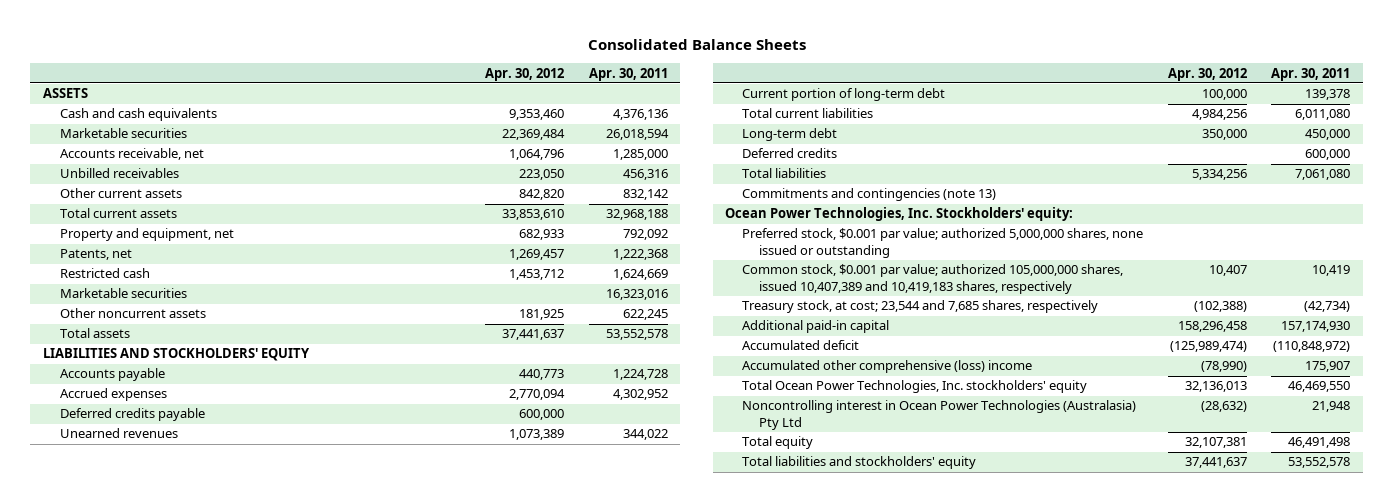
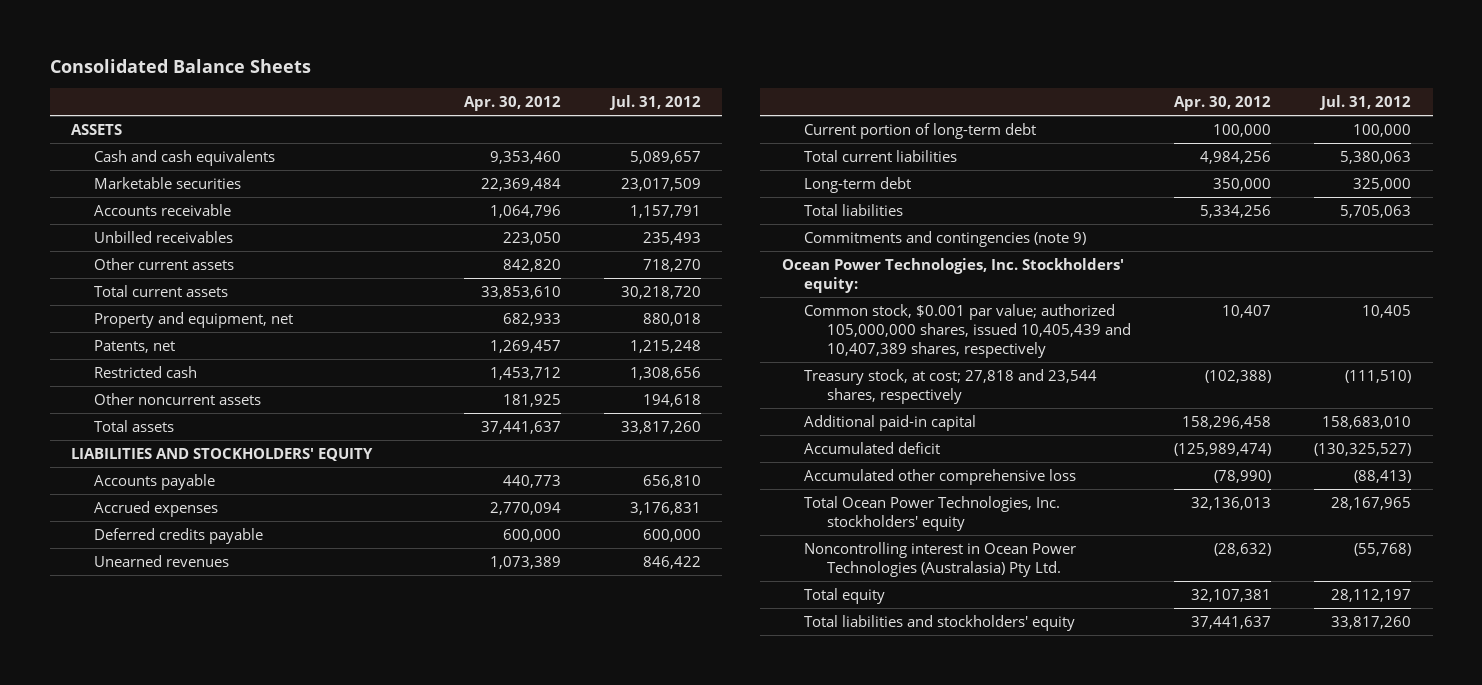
[589,67,669,81] Apr. 30, 2011 -> none
none -> [608,95,701,111] Jul. 31, 2012
[59,148,204,161] Accounts receivable, net -> [93,203,231,216] Accounts receivable
[59,288,187,299] Marketable securities -> none
[742,148,838,159] Deferred credits -> none
[742,188,997,202] Commitments and contingencies (note 13) -> [804,230,1087,247] Commitments and contingencies (note 9)
[742,228,1144,258] Preferred stock, $0.001 par value; authorized 5,000,000 shares, none issued or outstanding -> none
[742,264,1124,294] Common stock, $0.001 par value; authorized 105,000,000 shares, issued 10,407,389 and 10,419,183 shares, respectively -> [804,303,1131,359] Common stock, $0.001 par value; authorized 105,000,000 shares, issued 10,405,439 and 10,407,389 shares, respectively
[742,300,1099,314] Treasury stock, at cost; 23,544 and 7,685 shares, respectively -> [804,368,1098,405] Treasury stock, at cost; 27,818 and 23,544 shares, respectively
[742,360,1033,374] Accumulated other comprehensive (loss) income -> [804,468,1077,485] Accumulated other comprehensive loss
[742,400,1137,430] Noncontrolling interest in Ocean Power Technologies (Australasia) Pty Ltd -> [804,541,1077,578] Noncontrolling interest in Ocean Power Technologies (Australasia) Pty Ltd.

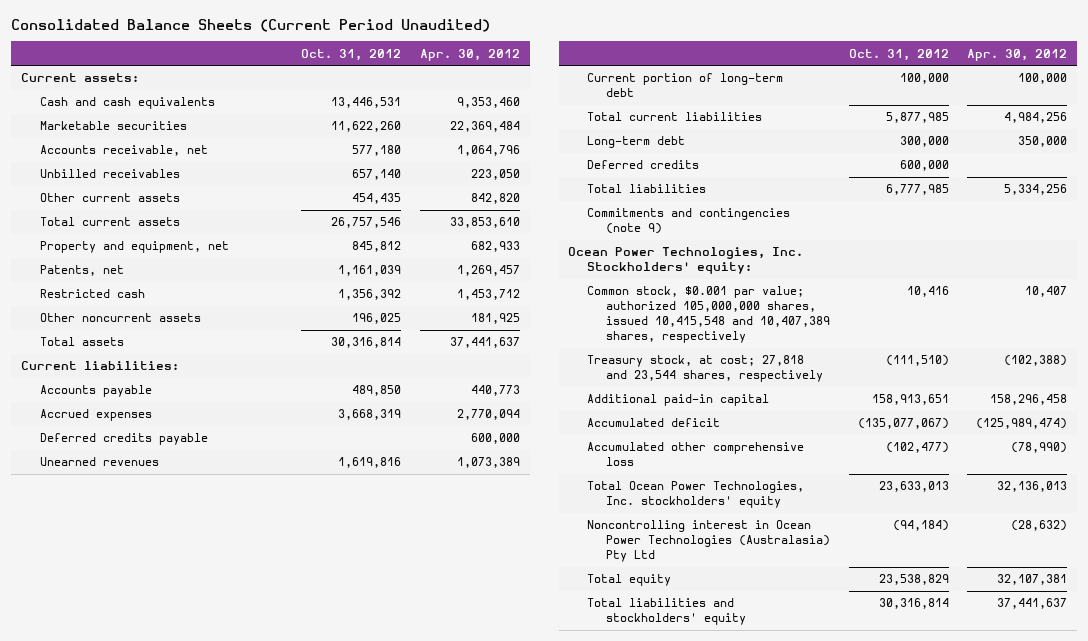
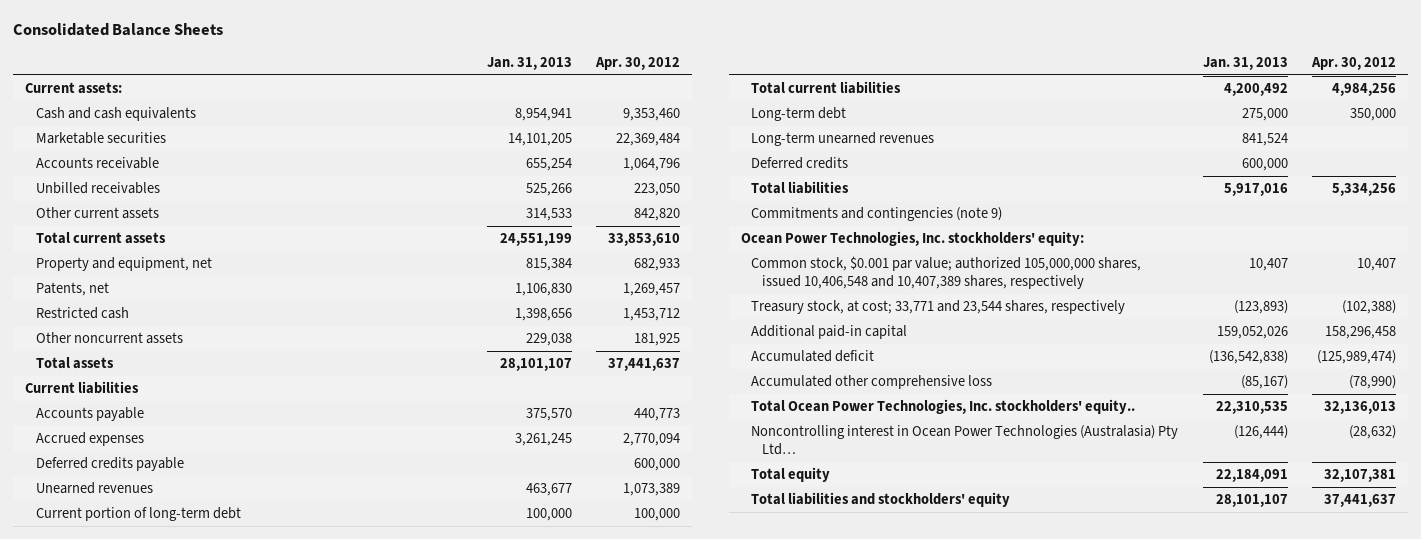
[11,18,491,32] Consolidated Balance Sheets (Current Period Unaudited) -> [13,23,224,37] Consolidated Balance Sheets
[301,48,402,61] Oct. 31, 2012 -> none
none -> [487,57,573,71] Jan. 31, 2013
[39,145,208,157] Accounts receivable, net -> [35,157,159,170] Accounts receivable
[20,361,179,371] Current liabilities: -> [25,381,140,395] Current liabilities
none -> [751,132,935,147] Long-term unearned revenues
[568,247,804,275] Ocean Power Technologies, Inc. Stockholders' equity: -> [740,231,1084,247] Ocean Power Technologies, Inc. stockholders' equity:
[586,286,830,344] Common stock, $0.001 par value; authorized 105,000,000 shares, issued 10,415,548 and 10,407,389 shares, respectively -> [751,256,1142,290] Common stock, $0.001 par value; authorized 105,000,000 shares, issued 10,406,548 and 10,407,389 shares, respectively
[586,355,823,383] Treasury stock, at cost; 27,818 and 23,544 shares, respectively -> [751,300,1126,315] Treasury stock, at cost; 33,771 and 23,544 shares, respectively
[586,481,804,509] Total Ocean Power Technologies, Inc. stockholders' equity -> [751,399,1136,415] Total Ocean Power Technologies, Inc. stockholders' equity..
[586,520,830,563] Noncontrolling interest in Ocean Power Technologies (Australasia) Pty Ltd -> [751,425,1179,456] Noncontrolling interest in Ocean Power Technologies (Australasia) Pty Ltd…

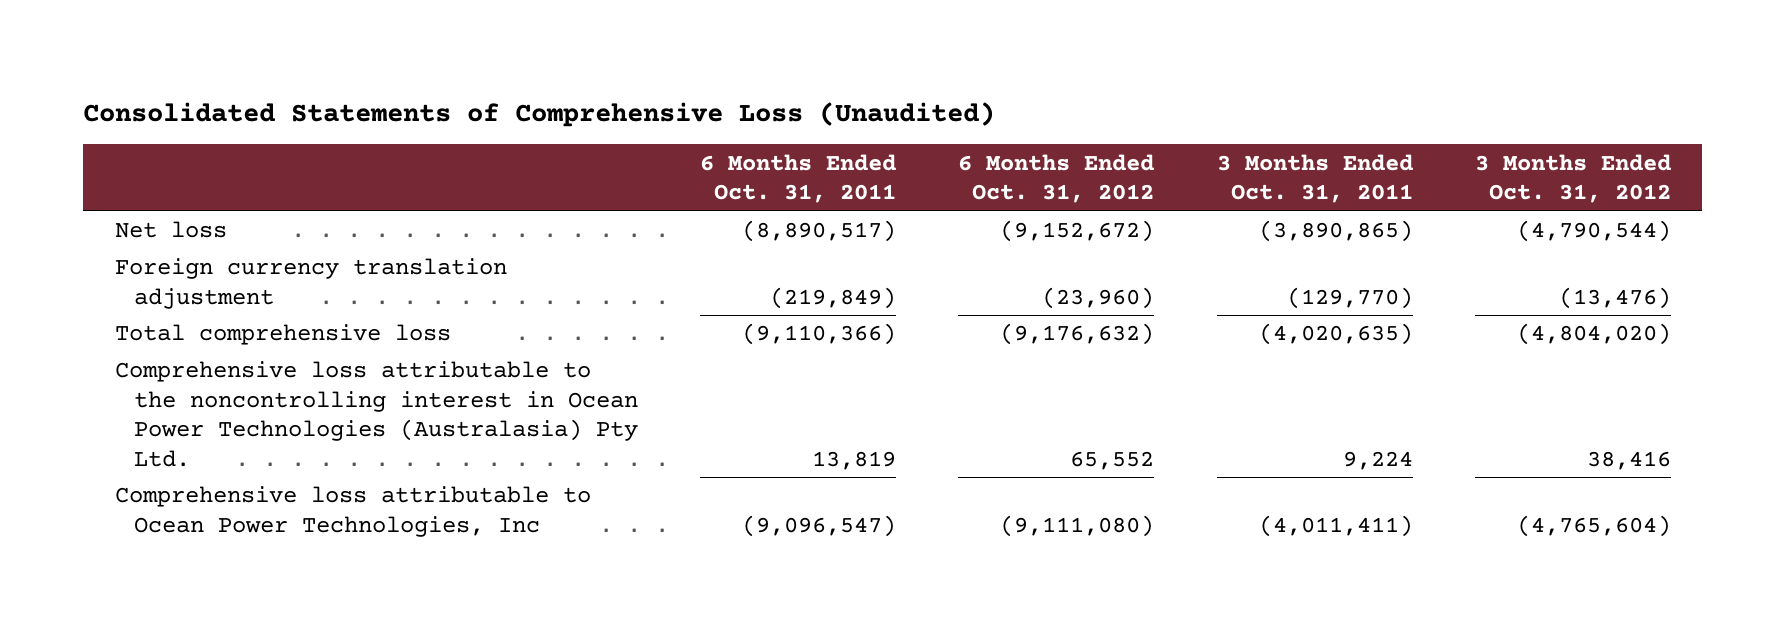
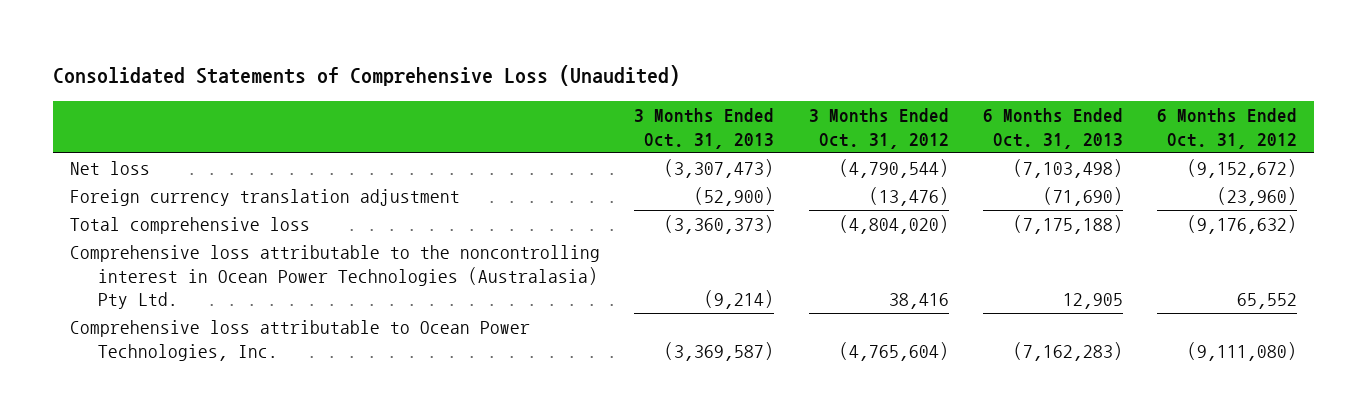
[699,153,896,204] 6 Months Ended Oct. 31, 2011 -> none
[1216,153,1413,204] 3 Months Ended Oct. 31, 2011 -> none
none -> [634,108,775,149] 3 Months Ended Oct. 31, 2013
none -> [982,108,1123,149] 6 Months Ended Oct. 31, 2013
[114,486,591,537] Comprehensive loss attributable to Ocean Power Technologies, Inc -> [70,320,531,361] Comprehensive loss attributable to Ocean Power Technologies, Inc.

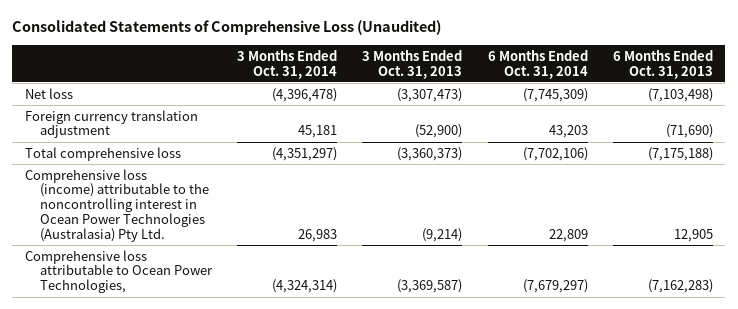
[808,108,949,149] 3 Months Ended Oct. 31, 2012 -> none
[1156,108,1297,149] 6 Months Ended Oct. 31, 2012 -> none
none -> [237,49,338,79] 3 Months Ended Oct. 31, 2014
none -> [487,49,588,79] 6 Months Ended Oct. 31, 2014
[70,245,601,309] Comprehensive loss attributable to the noncontrolling interest in Ocean Power Technologies (Australasia) Pty Ltd. -> [25,168,210,243] Comprehensive loss (income) attributable to the noncontrolling interest in Ocean Power Technologies (Australasia) Pty Ltd.
[70,320,531,361] Comprehensive loss attributable to Ocean Power Technologies, Inc. -> [25,249,214,294] Comprehensive loss attributable to Ocean Power Technologies,

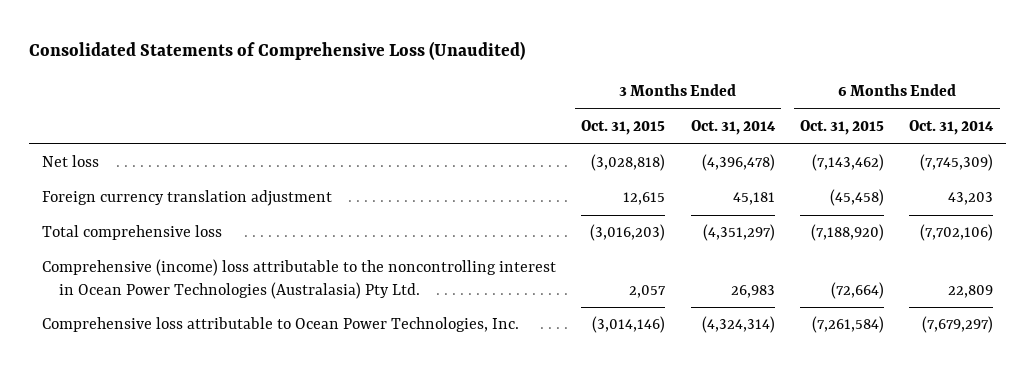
[362,49,463,79] 3 Months Ended Oct. 31, 2013 -> none
[612,49,713,79] 6 Months Ended Oct. 31, 2013 -> none
none -> [581,120,666,136] Oct. 31, 2015
none -> [799,120,884,136] Oct. 31, 2015
[25,168,210,243] Comprehensive loss (income) attributable to the noncontrolling interest in Ocean Power Technologies (Australasia) Pty Ltd. -> [41,259,556,299] Comprehensive (income) loss attributable to the noncontrolling interest in Ocean Power Technologies (Australasia) Pty Ltd.
[25,249,214,294] Comprehensive loss attributable to Ocean Power Technologies, -> [41,317,519,333] Comprehensive loss attributable to Ocean Power Technologies, Inc.

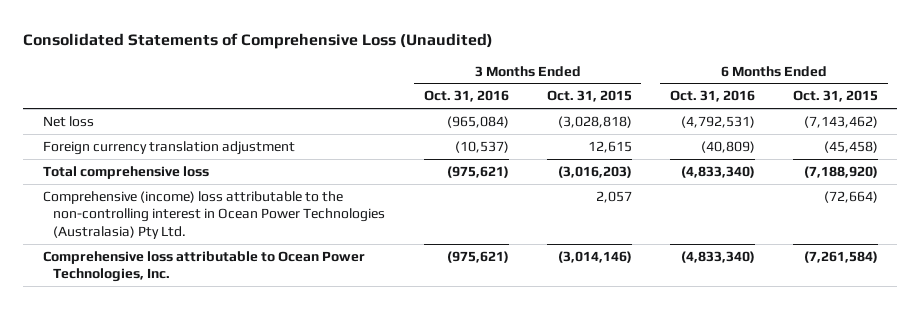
[690,120,776,136] Oct. 31, 2014 -> none
[909,120,995,136] Oct. 31, 2014 -> none
none -> [423,90,509,103] Oct. 31, 2016
none -> [669,90,755,103] Oct. 31, 2016
[41,259,556,299] Comprehensive (income) loss attributable to the noncontrolling interest in Ocean Power Technologies (Australasia) Pty Ltd. -> [42,190,386,239] Comprehensive (income) loss attributable to the non-controlling interest in Ocean Power Technologies (Australasia) Pty Ltd.

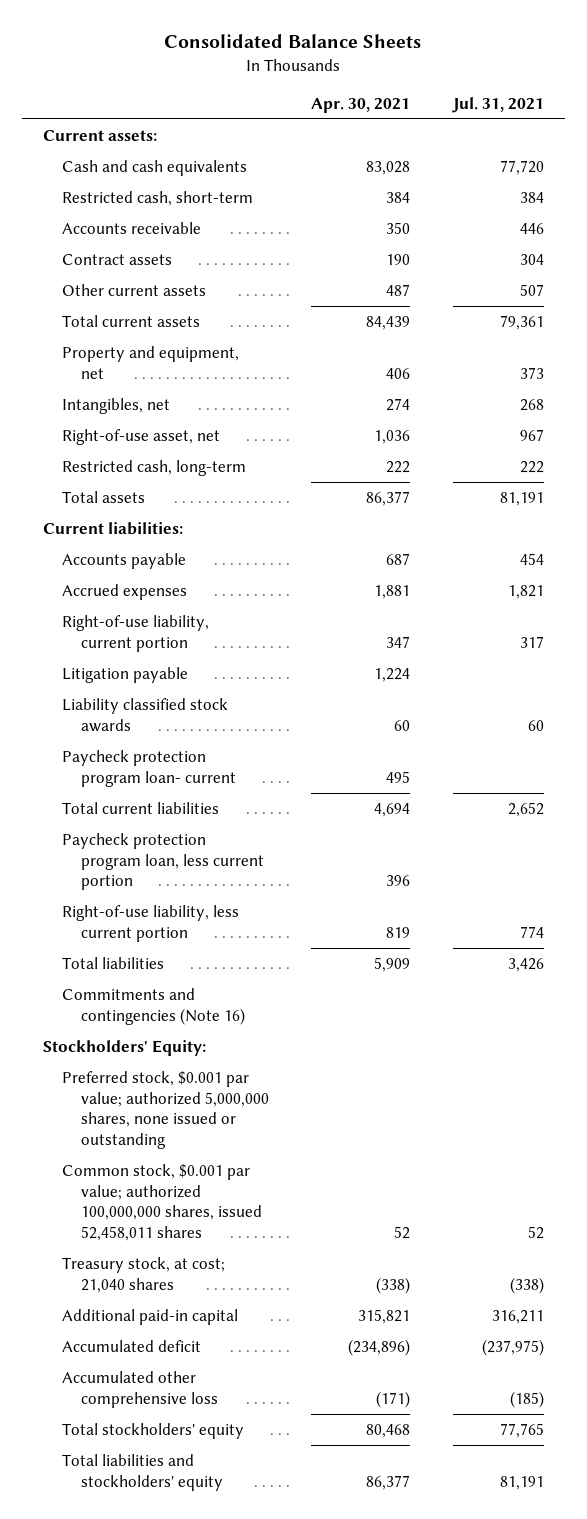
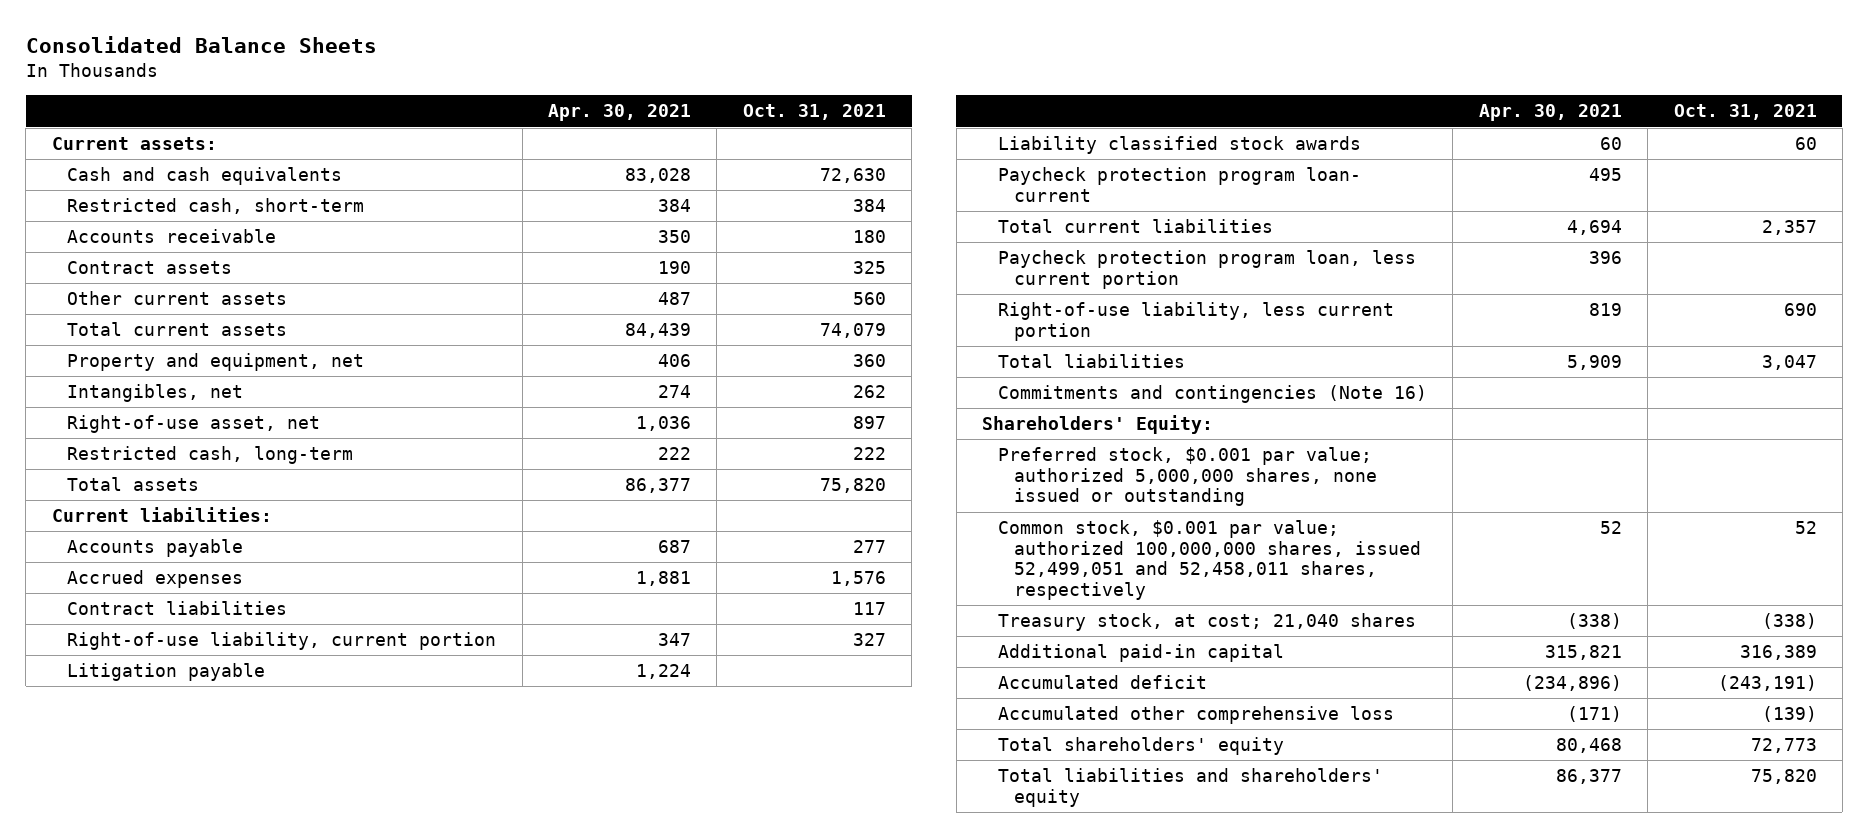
[451,96,544,113] Jul. 31, 2021 -> none
none -> [742,104,886,121] Oct. 31, 2021
none -> [67,601,288,616] Contract liabilities
[43,1040,207,1057] Stockholders' Equity: -> [982,415,1214,435] Shareholders' Equity:
[62,1164,263,1242] Common stock, $0.001 par value; authorized 100,000,000 shares, issued 52,458,011 shares -> [998,520,1421,601] Common stock, $0.001 par value; authorized 100,000,000 shares, issued 52,499,051 and 52,458,011 shares, respectively
[62,1423,245,1440] Total stockholders' equity -> [998,737,1285,756] Total shareholders' equity
[62,1454,224,1491] Total liabilities and stockholders' equity -> [998,768,1384,807] Total liabilities and shareholders' equity

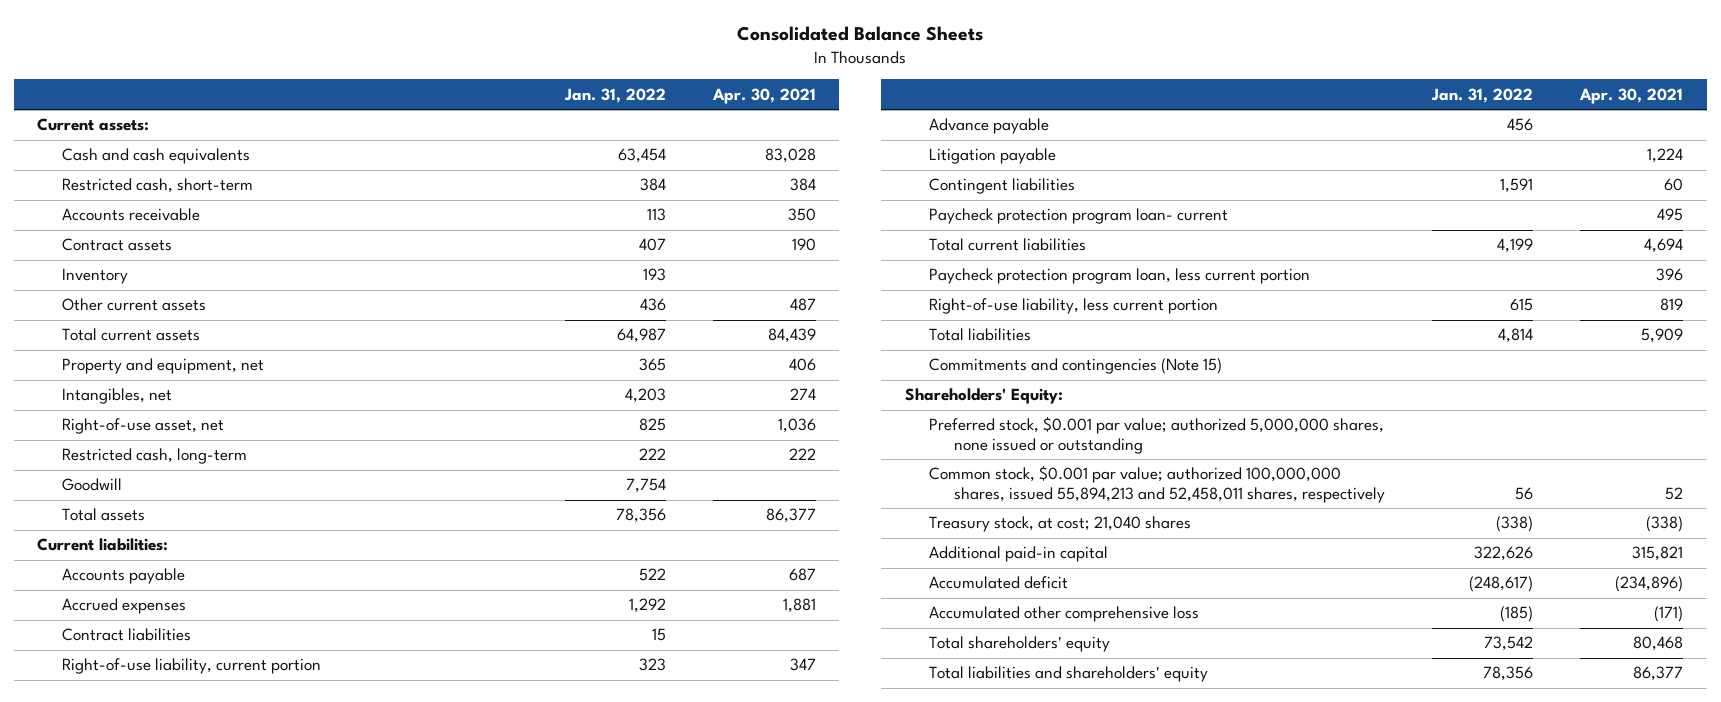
[742,104,886,121] Oct. 31, 2021 -> none
none -> [563,87,666,103] Jan. 31, 2022
none -> [62,268,129,285] Inventory
none -> [62,478,123,492] Goodwill
none -> [929,118,1050,135] Advance payable
[998,136,1362,155] Liability classified stock awards -> none
none -> [929,178,1076,195] Contingent liabilities
[998,385,1428,404] Commitments and contingencies (Note 16) -> [929,358,1223,375] Commitments and contingencies (Note 15)
[998,520,1421,601] Common stock, $0.001 par value; authorized 100,000,000 shares, issued 52,499,051 and 52,458,011 shares, respectively -> [929,465,1386,503] Common stock, $0.001 par value; authorized 100,000,000 shares, issued 55,894,213 and 52,458,011 shares, respectively

